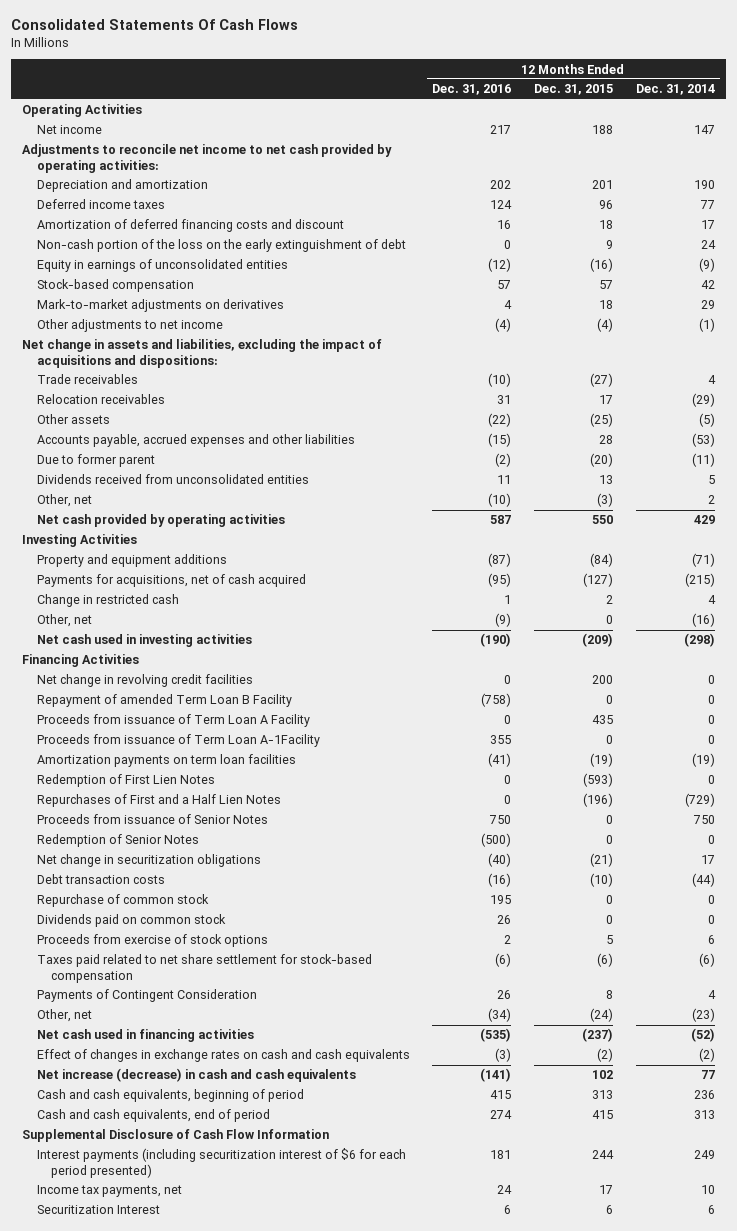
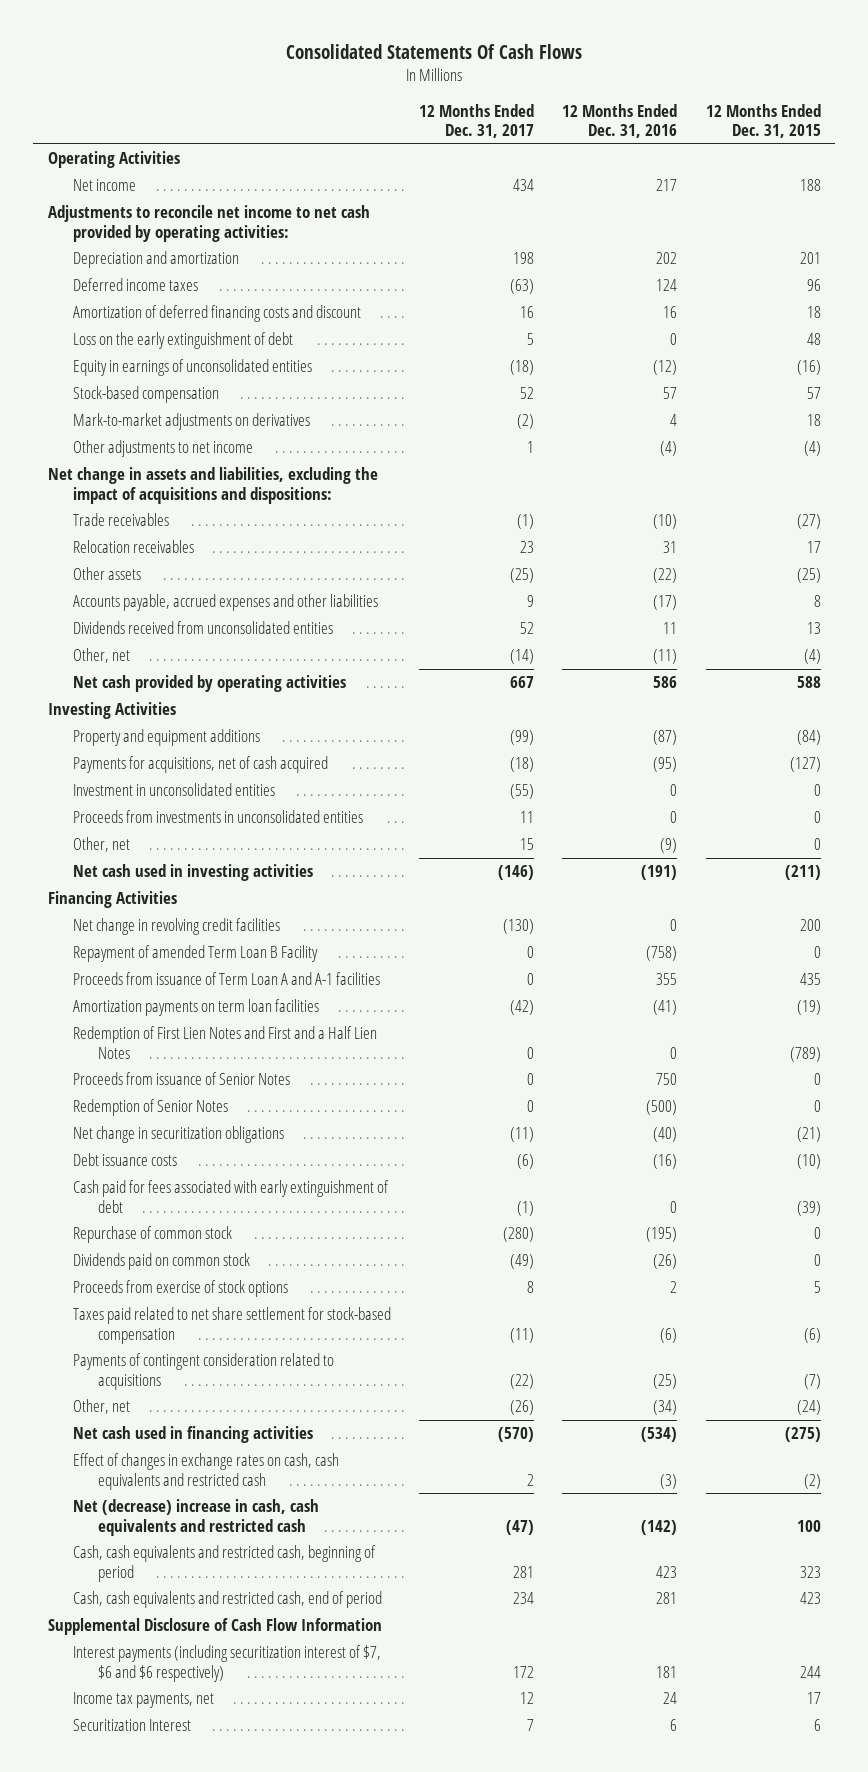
[635,84,715,96] Dec. 31, 2014 -> none
none -> [418,103,534,138] 12 Months Ended Dec. 31, 2017
[36,239,406,253] Non-cash portion of the loss on the early extinguishment of debt -> [72,332,293,350] Loss on the early extinguishment of debt
[605,240,613,250] 9 -> [806,333,821,346] 48
[36,454,155,468] Due to former parent -> none
[488,433,512,448] (15) -> [653,595,678,611] (17)
[598,435,613,445] 28 -> [813,595,821,608] 8
[488,493,512,508] (10) -> [653,649,678,665] (11)
[596,493,613,508] (3) -> [803,649,821,665] (4)
[490,515,512,525] 587 -> [653,676,678,689] 586
[591,515,613,525] 550 -> [796,676,821,689] 588
[36,594,179,608] Change in restricted cash -> none
none -> [72,783,275,797] Investment in unconsolidated entities
none -> [72,810,363,824] Proceeds from investments in unconsolidated entities
[480,633,512,648] (190) -> [641,865,678,881] (191)
[581,633,613,648] (209) -> [784,865,821,881] (211)
[36,734,320,748] Proceeds from issuance of Term Loan A-1Facility -> none
[36,714,310,728] Proceeds from issuance of Term Loan A Facility -> [72,972,380,986] Proceeds from issuance of Term Loan A and A-1 facilities
[504,715,512,725] 0 -> [656,973,678,986] 355
[36,794,281,808] Repurchases of First and a Half Lien Notes -> none
[36,774,215,788] Redemption of First Lien Notes -> [72,1026,377,1059] Redemption of First Lien Notes and First and a Half Lien Notes
[582,773,613,788] (593) -> [789,1046,821,1062] (789)
[36,874,165,885] Debt transaction costs -> [72,1153,177,1167] Debt issuance costs
none -> [72,1180,389,1213] Cash paid for fees associated with early extinguishment of debt
[490,895,512,905] 195 -> [646,1227,678,1243] (195)
[497,915,512,925] 26 -> [653,1254,678,1270] (26)
[36,989,257,1003] Payments of Contingent Consideration -> [72,1353,334,1390] Payments of contingent consideration related to acquisitions
[497,990,512,1000] 26 -> [653,1373,678,1389] (25)
[605,990,613,1000] 8 -> [803,1373,821,1389] (7)
[480,1028,512,1043] (535) -> [641,1427,678,1443] (534)
[581,1028,613,1043] (237) -> [784,1427,821,1443] (275)
[36,1049,410,1063] Effect of changes in exchange rates on cash and cash equivalents -> [72,1453,339,1490] Effect of changes in exchange rates on cash, cash equivalents and restricted cash
[36,1068,356,1083] Net increase (decrease) in cash and cash equivalents -> [72,1499,319,1536] Net (decrease) increase in cash, cash equivalents and restricted cash
[480,1068,512,1083] (141) -> [641,1519,678,1535] (142)
[591,1070,613,1080] 102 -> [796,1519,821,1532] 100
[36,1089,304,1103] Cash and cash equivalents, beginning of period -> [72,1545,376,1582] Cash, cash equivalents and restricted cash, beginning of period
[490,1090,512,1100] 415 -> [656,1565,678,1578] 423
[591,1090,613,1100] 313 -> [799,1565,821,1578] 323
[36,1109,270,1123] Cash and cash equivalents, end of period -> [72,1591,382,1609] Cash, cash equivalents and restricted cash, end of period
[490,1110,513,1120] 274 -> [656,1592,678,1605] 281
[591,1110,613,1120] 415 -> [799,1592,821,1605] 423
[36,1148,406,1178] Interest payments (including securitization interest of $6 for each period presented) -> [72,1645,381,1682] Interest payments (including securitization interest of $7, $6 and $6 respectively)

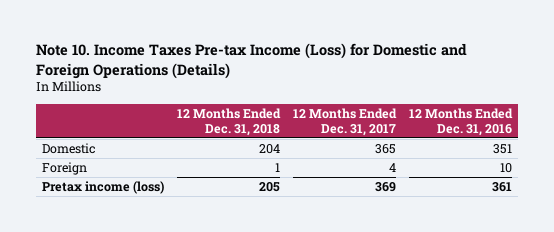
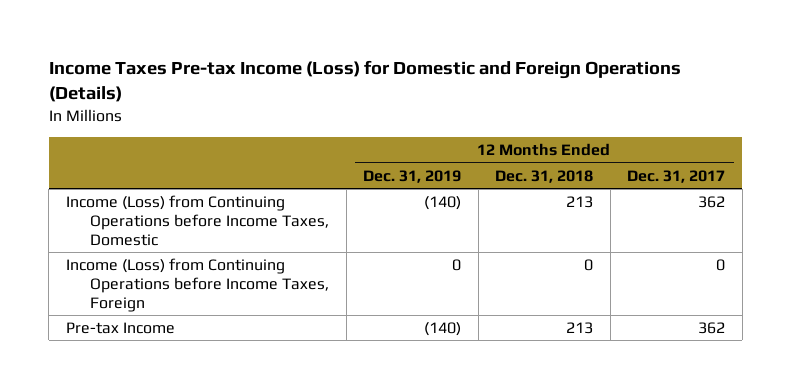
[35,43,467,79] Note 10. Income Taxes Pre-tax Income (Loss) for Domestic and Foreign Operations (Details) -> [48,60,681,103] Income Taxes Pre-tax Income (Loss) for Domestic and Foreign Operations (Details)
[408,107,513,136] 12 Months Ended Dec. 31, 2016 -> none
none -> [363,169,462,183] Dec. 31, 2019
[42,143,96,155] Domestic -> none
[42,162,88,176] Foreign -> none
[42,181,165,195] Pretax income (loss) -> none
none -> [65,195,330,246] Income (Loss) from Continuing Operations before Income Taxes, Domestic
none -> [65,258,330,312] Income (Loss) from Continuing Operations before Income Taxes, Foreign
none -> [65,322,175,335] Pre-tax Income

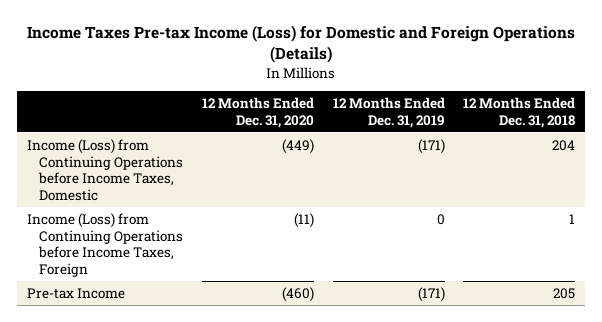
[627,169,726,183] Dec. 31, 2017 -> none
none -> [202,97,315,128] 12 Months Ended Dec. 31, 2020
[424,196,462,211] (140) -> [417,138,445,154] (171)
[566,196,594,209] 213 -> [552,139,576,151] 204
[584,259,594,272] 0 -> [569,213,576,224] 1
[424,322,462,337] (140) -> [417,286,445,302] (171)
[566,322,594,335] 213 -> [553,287,576,299] 205

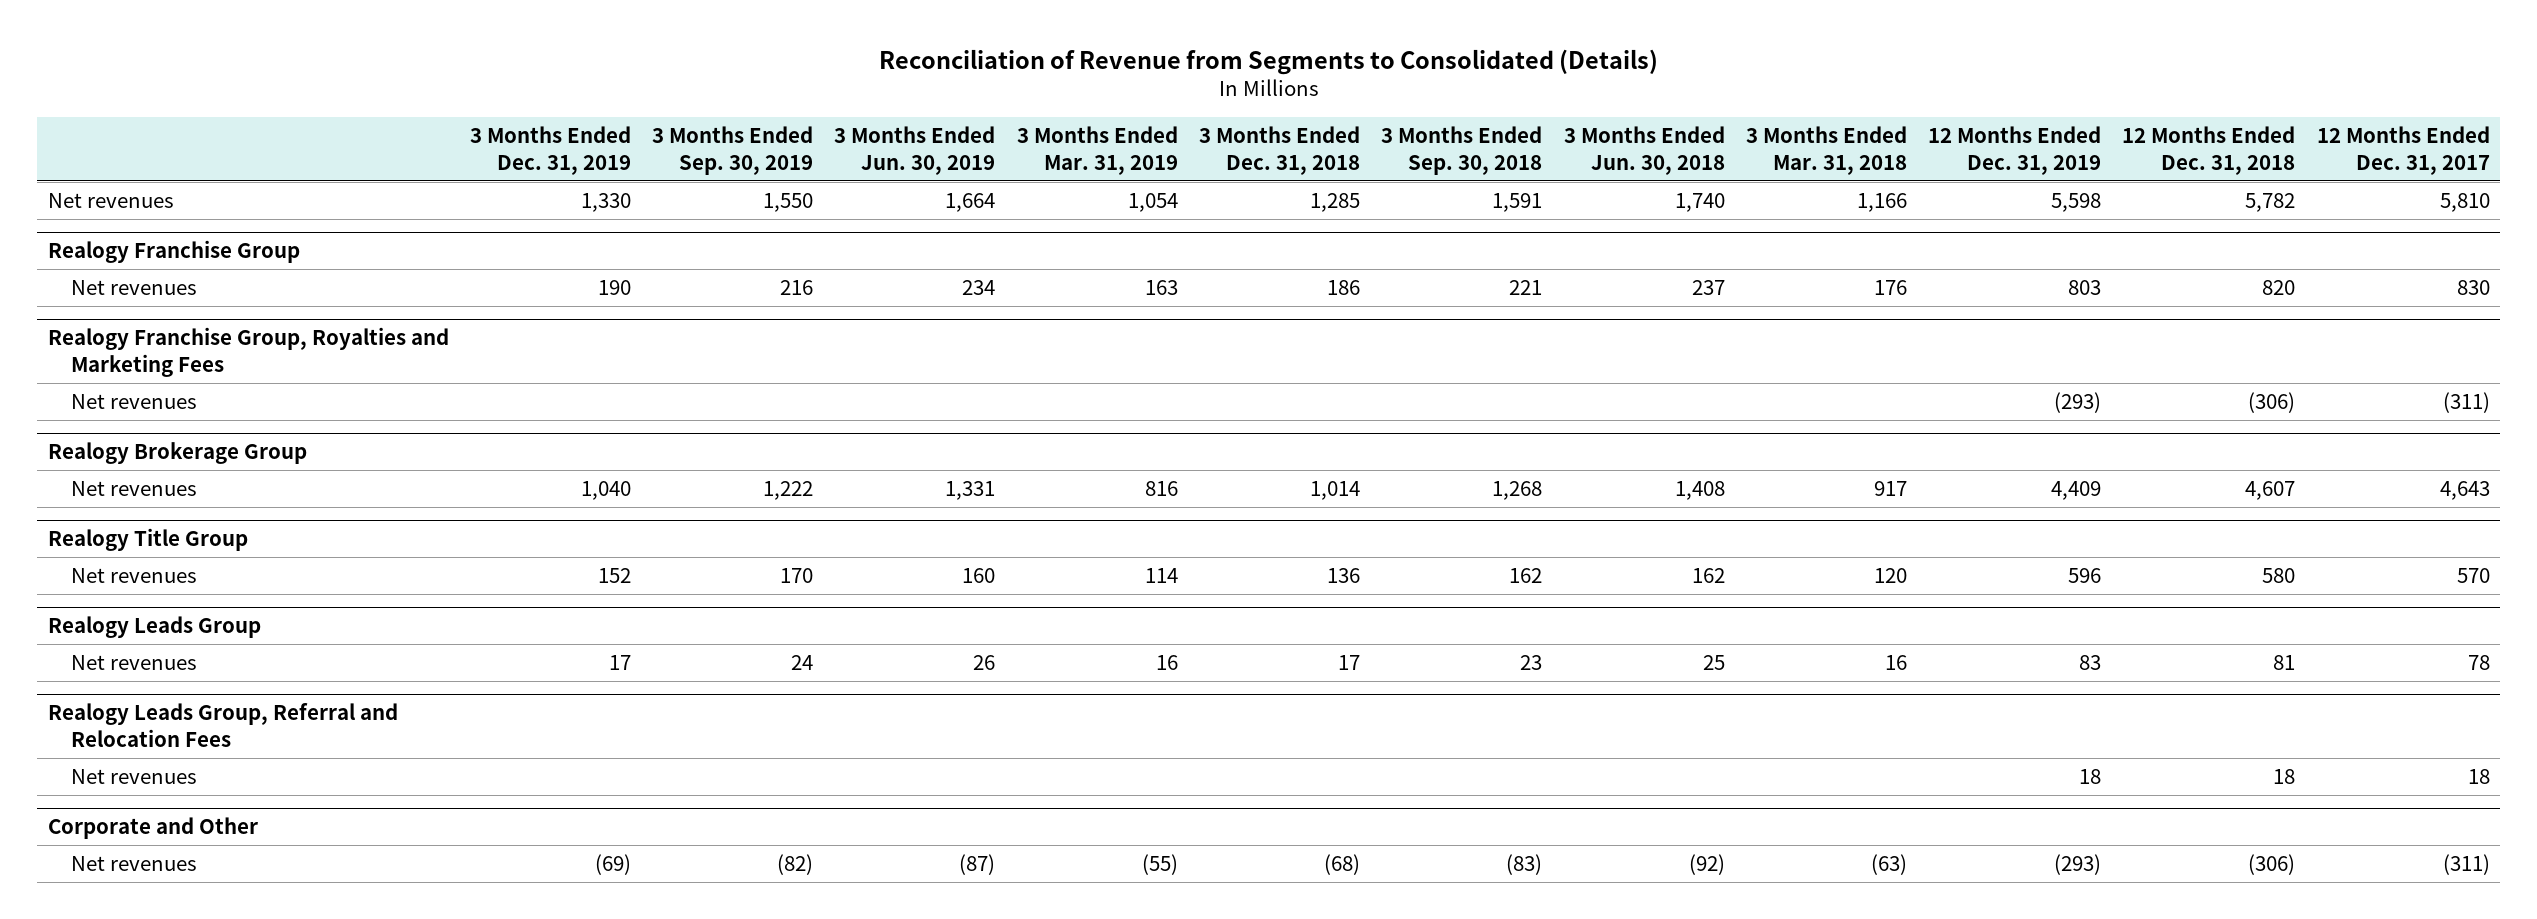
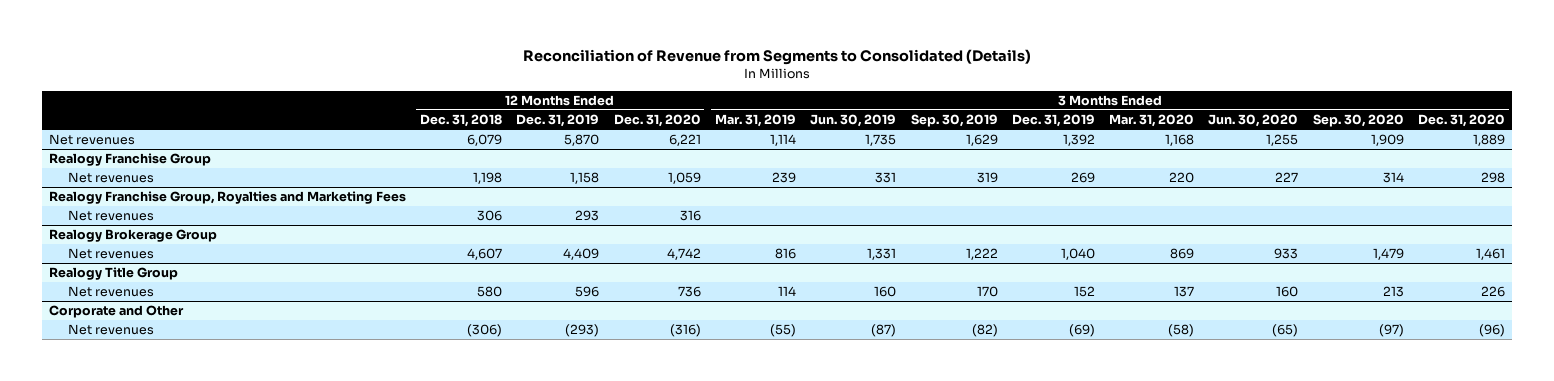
[1198,126,1360,175] 3 Months Ended Dec. 31, 2018 -> none
[1381,126,1543,175] 3 Months Ended Sep. 30, 2018 -> none
[1563,126,1725,175] 3 Months Ended Jun. 30, 2018 -> none
[1745,126,1907,175] 3 Months Ended Mar. 31, 2018 -> none
[2316,126,2490,175] 12 Months Ended Dec. 31, 2017 -> none
none -> [613,114,701,128] Dec. 31, 2020
none -> [1109,114,1195,128] Mar. 31, 2020
none -> [1208,114,1299,128] Jun. 30, 2020
none -> [1312,114,1404,128] Sep. 30, 2020
none -> [1417,114,1505,128] Dec. 31, 2020
[580,193,631,213] 1,330 -> [1062,134,1095,147] 1,392
[763,193,814,213] 1,550 -> [965,134,998,147] 1,629
[945,193,996,213] 1,664 -> [865,134,897,147] 1,735
[1127,193,1178,213] 1,054 -> [769,134,796,147] 1,114
[2051,193,2102,213] 5,598 -> [564,134,600,147] 5,870
[2245,193,2296,213] 5,782 -> [467,134,503,147] 6,079
[597,280,631,296] 190 -> [1070,172,1095,184] 269
[780,280,814,296] 216 -> [976,172,998,184] 319
[962,280,996,296] 234 -> [875,172,897,184] 331
[1144,280,1178,296] 163 -> [771,172,796,184] 239
[2068,280,2102,296] 803 -> [570,172,600,185] 1,158
[2262,280,2296,296] 820 -> [473,172,503,185] 1,198
[2054,392,2102,414] (293) -> [575,210,600,222] 293
[2248,392,2296,414] (306) -> [477,210,503,222] 306
[47,616,261,639] Realogy Leads Group -> none
[70,655,197,671] Net revenues -> none
[47,703,398,747] Realogy Leads Group, Referral and Relocation Fees -> none
[70,769,197,785] Net revenues -> none

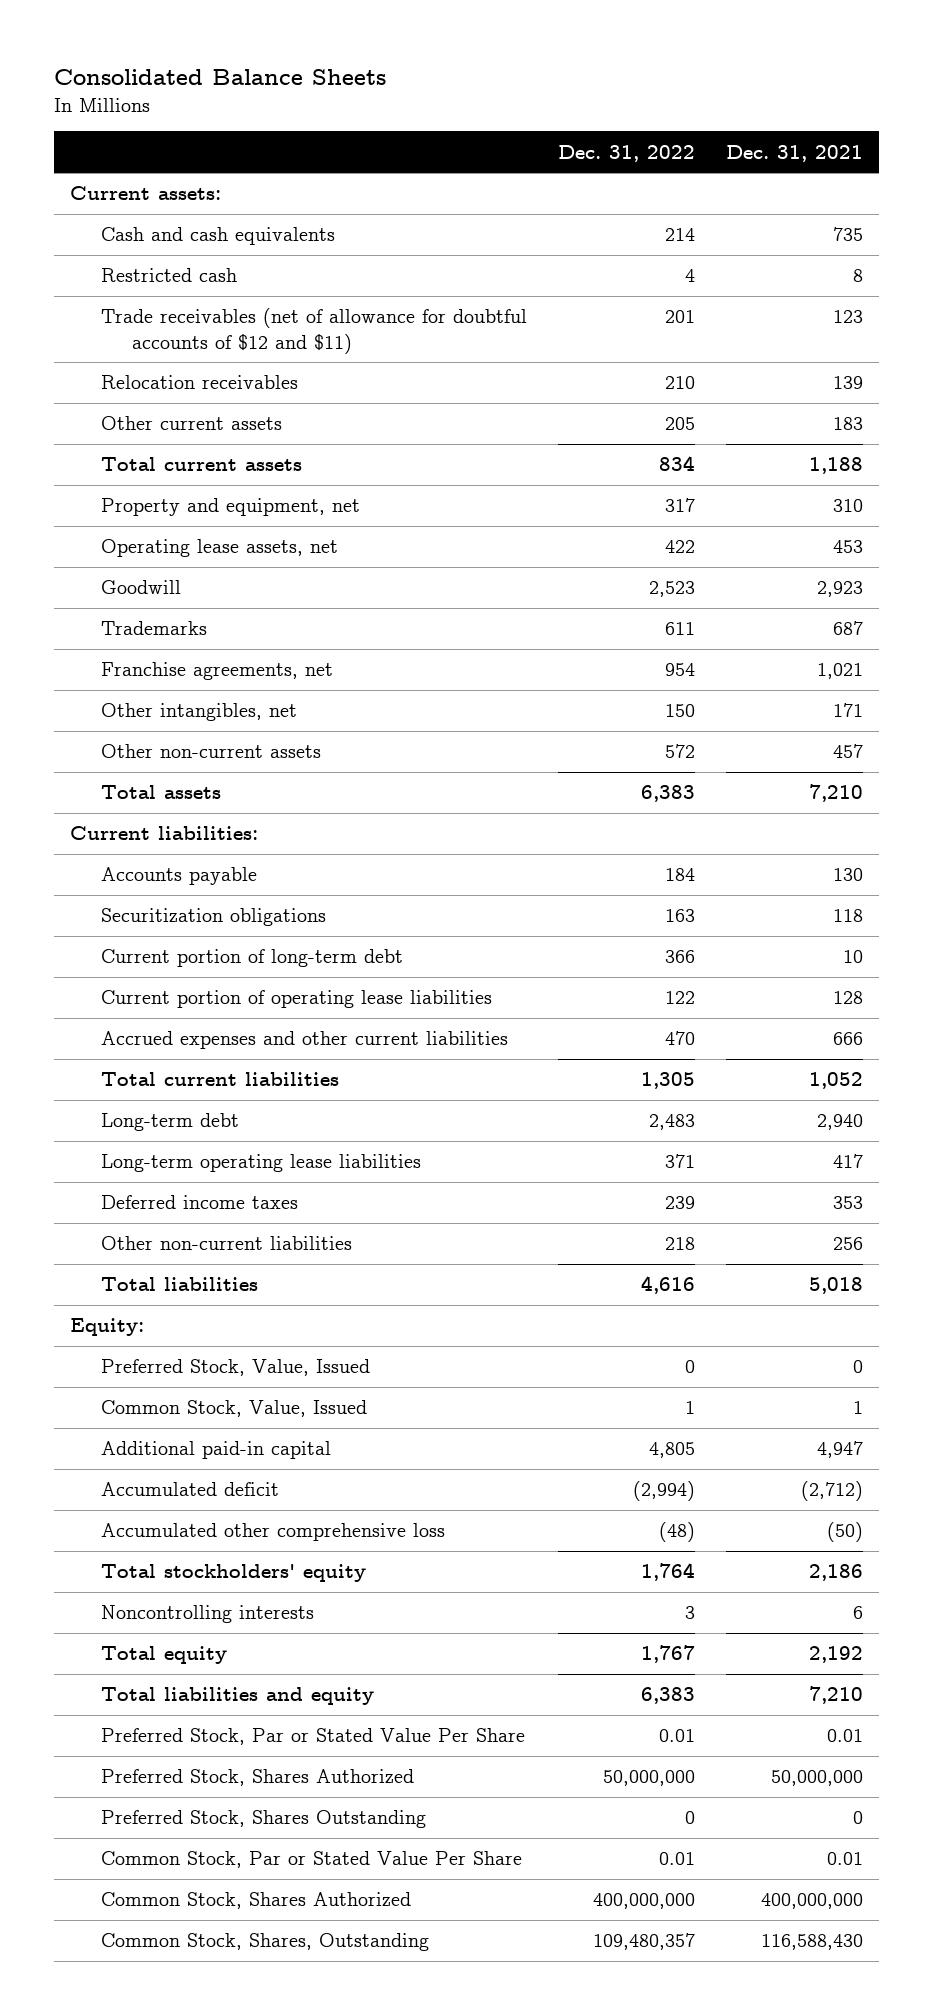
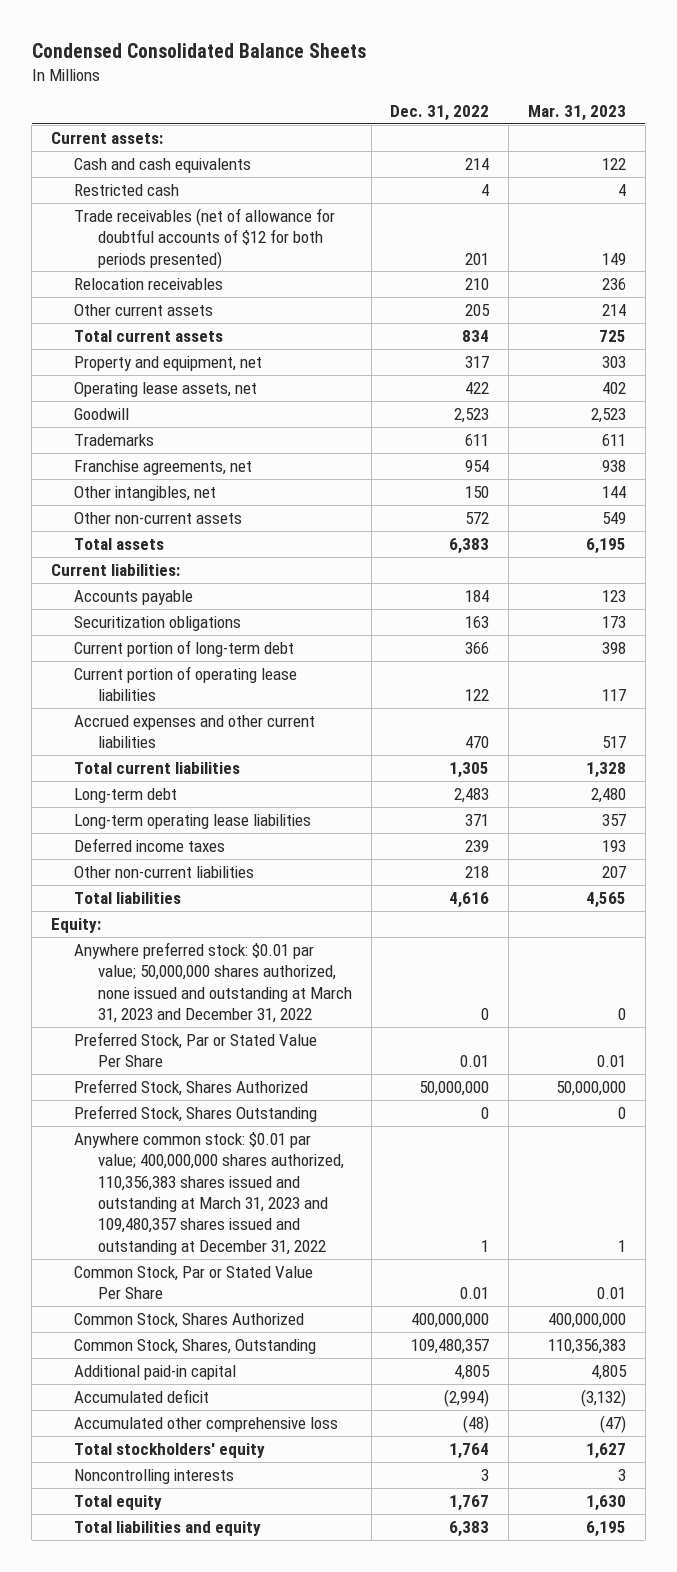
[54,69,387,86] Consolidated Balance Sheets -> [31,43,366,59] Condensed Consolidated Balance Sheets
[726,144,864,162] Dec. 31, 2021 -> none
none -> [527,104,626,121] Mar. 31, 2023
[101,308,528,354] Trade receivables (net of allowance for doubtful accounts of $12 and $11) -> [74,207,336,269] Trade receivables (net of allowance for doubtful accounts of $12 for both periods presented)
[101,1359,371,1377] Preferred Stock, Value, Issued -> [74,941,352,1024] Anywhere preferred stock: $0.01 par value; 50,000,000 shares authorized, none issued and outstanding at March 31, 2023 and December 31, 2022
[101,1728,526,1746] Preferred Stock, Par or Stated Value Per Share -> [74,1031,318,1068] Preferred Stock, Par or Stated Value Per Share
[101,1769,415,1787] Preferred Stock, Shares Authorized -> [74,1078,309,1096] Preferred Stock, Shares Authorized
[101,1810,427,1829] Preferred Stock, Shares Outstanding -> [74,1104,318,1122] Preferred Stock, Shares Outstanding
[101,1400,368,1418] Common Stock, Value, Issued -> [74,1131,344,1255] Anywhere common stock: $0.01 par value; 400,000,000 shares authorized, 110,356,383 shares issued and outstanding at March 31, 2023 and 109,480,357 shares issued and outstanding at December 31, 2022
[101,1851,523,1869] Common Stock, Par or Stated Value Per Share -> [74,1265,314,1300] Common Stock, Par or Stated Value Per Share
[101,1892,412,1910] Common Stock, Shares Authorized -> [74,1312,305,1328] Common Stock, Shares Authorized
[101,1933,430,1952] Common Stock, Shares, Outstanding -> [74,1338,317,1354] Common Stock, Shares, Outstanding

